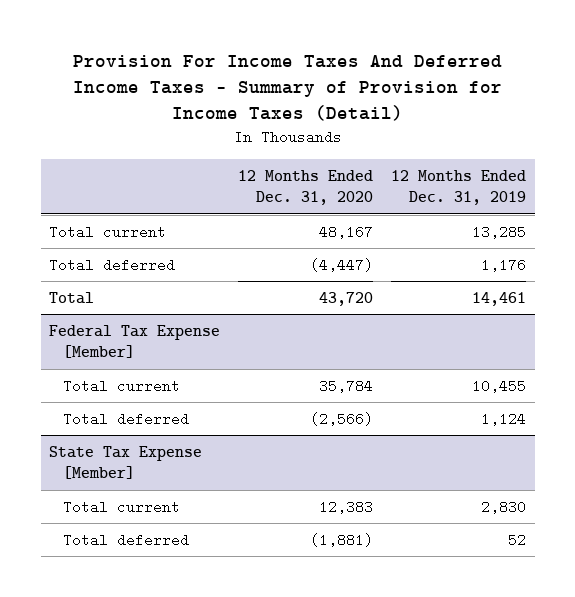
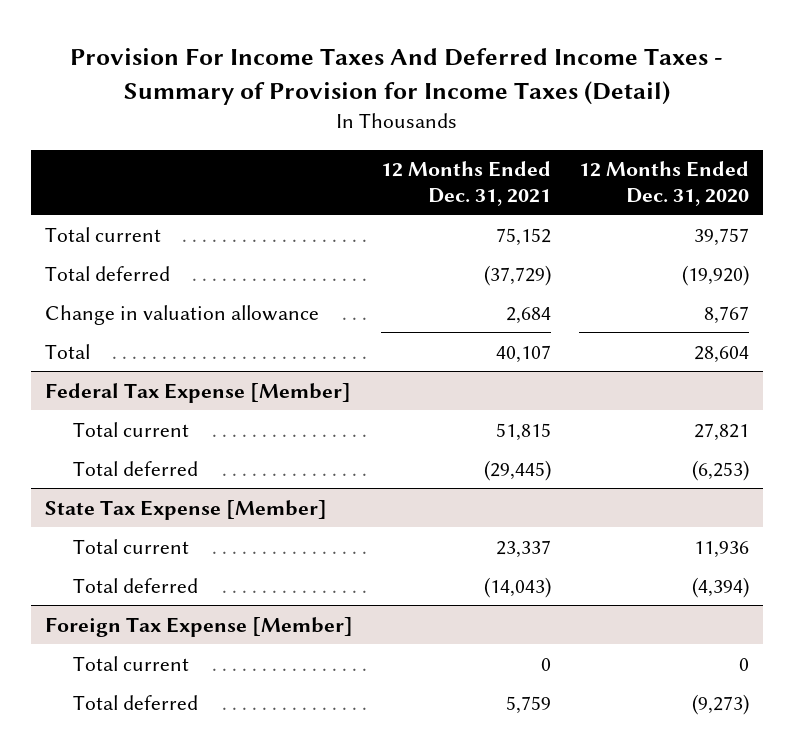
[390,169,526,206] 12 Months Ended Dec. 31, 2019 -> none
none -> [381,161,552,206] 12 Months Ended Dec. 31, 2021
[319,224,374,239] 48,167 -> [694,227,750,246] 39,757
[310,257,374,272] (4,447) -> [682,264,750,286] (19,920)
none -> [45,304,320,325] Change in valuation allowance
[319,291,374,306] 43,720 -> [694,345,750,363] 28,604
[319,378,374,393] 35,784 -> [694,422,750,441] 27,821
[310,411,374,426] (2,566) -> [692,459,750,481] (6,253)
[319,499,374,514] 12,383 -> [694,540,750,558] 11,936
[310,532,374,547] (1,881) -> [692,576,750,598] (4,394)
none -> [45,616,354,637] Foreign Tax Expense [Member]
none -> [73,655,190,671] Total current
none -> [73,694,199,710] Total deferred

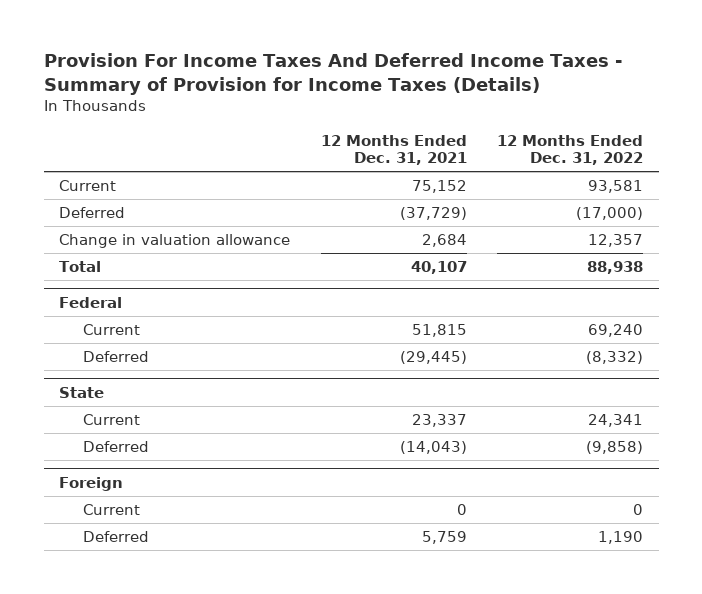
[70,47,724,105] Provision For Income Taxes And Deferred Income Taxes - Summary of Provision for Income Taxes (Detail) -> [43,53,622,95] Provision For Income Taxes And Deferred Income Taxes - Summary of Provision for Income Taxes (Details)
[579,161,750,206] 12 Months Ended Dec. 31, 2020 -> none
none -> [497,134,644,166] 12 Months Ended Dec. 31, 2022
[45,226,162,242] Total current -> [58,180,116,192] Current
[45,265,171,281] Total deferred -> [58,207,125,219] Deferred
[45,382,352,403] Federal Tax Expense [Member] -> [58,296,122,308] Federal
[73,421,190,437] Total current -> [82,324,140,336] Current
[73,460,199,476] Total deferred -> [82,351,149,363] Deferred
[45,499,328,520] State Tax Expense [Member] -> [58,386,104,398] State
[73,538,190,554] Total current -> [82,414,140,426] Current
[73,577,199,593] Total deferred -> [82,441,149,453] Deferred
[45,616,354,637] Foreign Tax Expense [Member] -> [58,476,123,491] Foreign
[73,655,190,671] Total current -> [82,504,140,516] Current
[73,694,199,710] Total deferred -> [82,531,149,543] Deferred

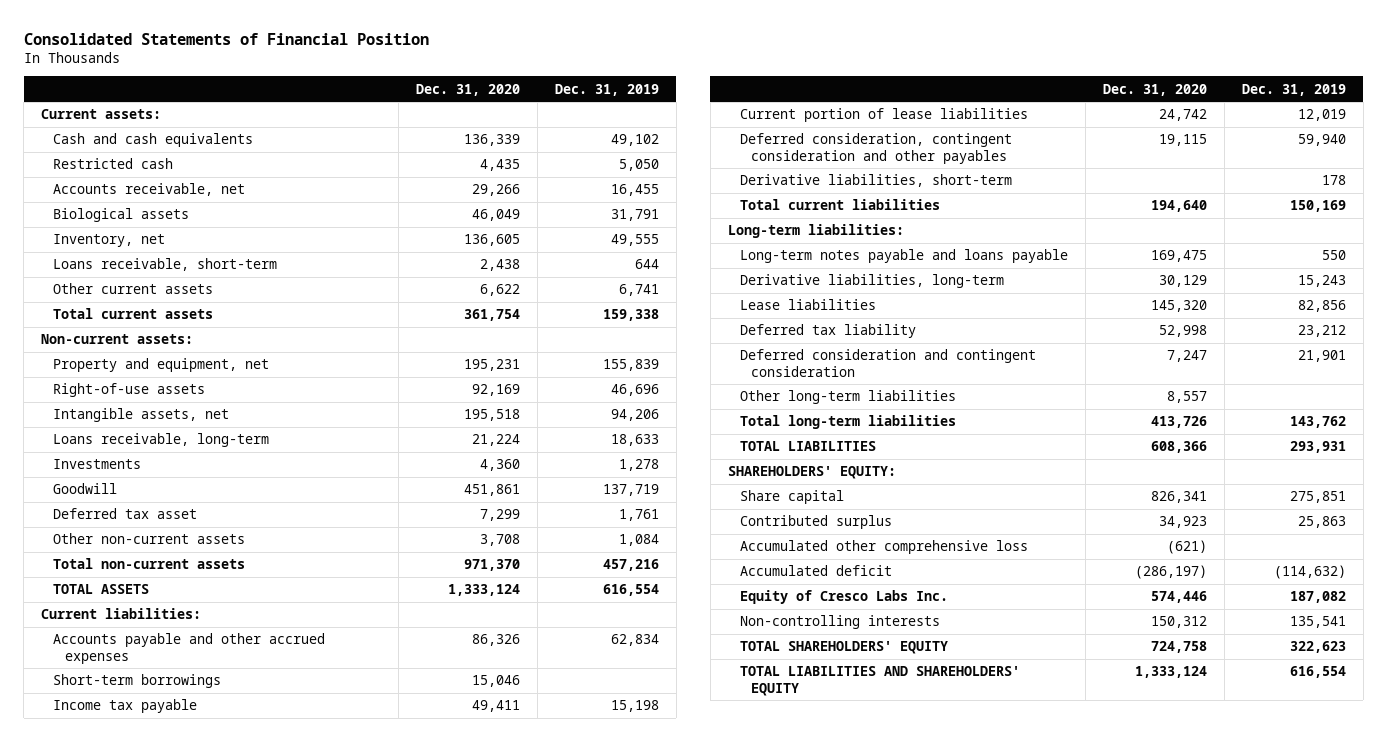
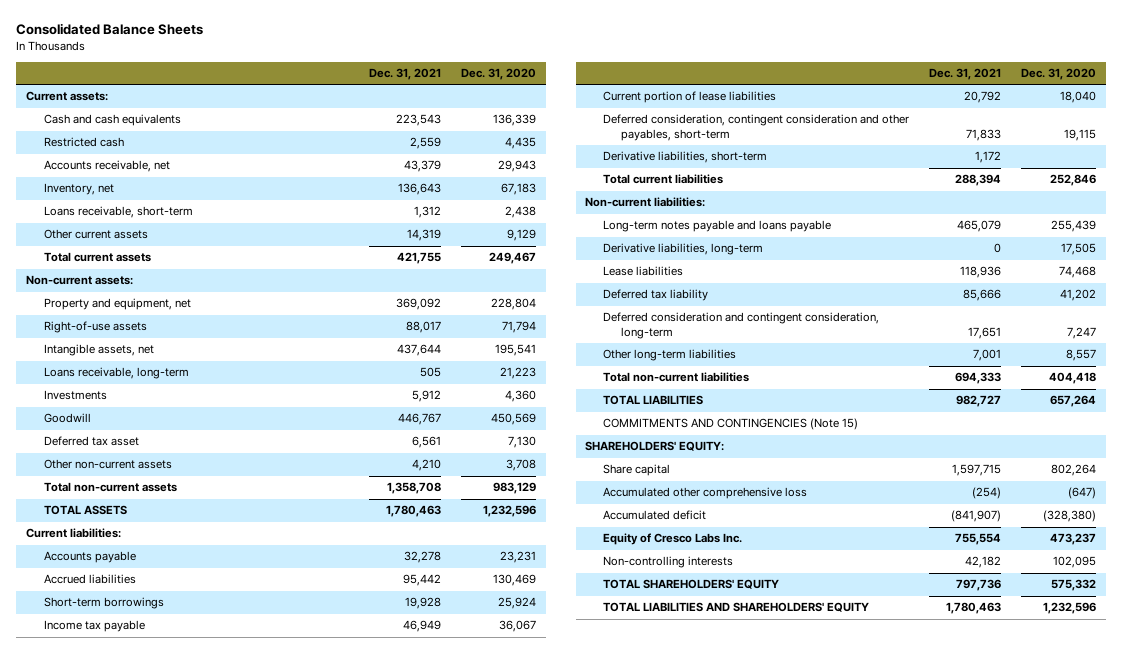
[23,32,429,45] Consolidated Statements of Financial Position -> [16,23,204,36] Consolidated Balance Sheets
[554,83,659,96] Dec. 31, 2019 -> none
none -> [369,68,442,81] Dec. 31, 2021
[52,208,189,223] Biological assets -> none
[471,184,520,197] 29,266 -> [498,160,537,173] 29,943
[463,234,520,247] 136,605 -> [501,183,537,196] 67,183
[479,284,520,297] 6,622 -> [507,229,537,242] 9,129
[463,309,520,322] 361,754 -> [489,252,537,265] 249,467
[463,359,520,372] 195,231 -> [491,298,537,311] 228,804
[471,384,520,397] 92,169 -> [502,321,537,334] 71,794
[463,409,520,422] 195,518 -> [495,344,537,357] 195,541
[471,434,520,447] 21,224 -> [500,367,537,380] 21,223
[463,484,520,497] 451,861 -> [491,413,537,426] 450,569
[479,509,520,522] 7,299 -> [508,436,537,449] 7,130
[463,559,520,572] 971,370 -> [493,482,537,495] 983,129
[447,584,520,597] 1,333,124 -> [483,505,537,518] 1,232,596
[52,633,325,664] Accounts payable and other accrued expenses -> none
none -> [43,551,136,564] Accounts payable
none -> [43,574,136,585] Accrued liabilities
[471,675,520,688] 15,046 -> [498,597,537,610] 25,924
[471,700,520,713] 49,411 -> [499,620,537,633] 36,067
[1158,109,1207,122] 24,742 -> [1059,91,1096,104] 18,040
[739,133,1012,164] Deferred consideration, contingent consideration and other payables -> [603,114,910,142] Deferred consideration, contingent consideration and other payables, short-term
[1150,200,1207,213] 194,640 -> [1049,174,1096,187] 252,846
[727,224,904,239] Long-term liabilities: -> [585,197,706,208] Non-current liabilities:
[1150,250,1207,263] 169,475 -> [1050,220,1096,233] 255,439
[1158,275,1207,288] 30,129 -> [1060,243,1096,256] 17,505
[1150,300,1207,313] 145,320 -> [1058,266,1096,279] 74,468
[1158,325,1207,338] 52,998 -> [1059,289,1096,302] 41,202
[739,349,1036,377] Deferred consideration and contingent consideration -> [603,312,880,340] Deferred consideration and contingent consideration, long-term
[739,415,956,430] Total long-term liabilities -> [603,372,750,383] Total non-current liabilities
[1150,416,1207,429] 413,726 -> [1048,372,1096,385] 404,418
[1150,441,1207,454] 608,366 -> [1049,395,1096,408] 657,264
none -> [603,418,859,431] COMMITMENTS AND CONTINGENCIES (Note 15)
[739,515,892,530] Contributed surplus -> none
[1150,491,1207,504] 826,341 -> [1050,464,1096,477] 802,264
[1166,540,1207,555] (621) -> [1067,487,1096,500] (647)
[1134,565,1207,580] (286,197) -> [1042,510,1096,523] (328,380)
[1150,591,1207,604] 574,446 -> [1049,533,1096,546] 473,237
[1150,616,1207,629] 150,312 -> [1052,556,1096,569] 102,095
[1150,641,1207,654] 724,758 -> [1050,579,1096,592] 575,332
[1134,666,1207,679] 1,333,124 -> [1042,602,1096,615] 1,232,596

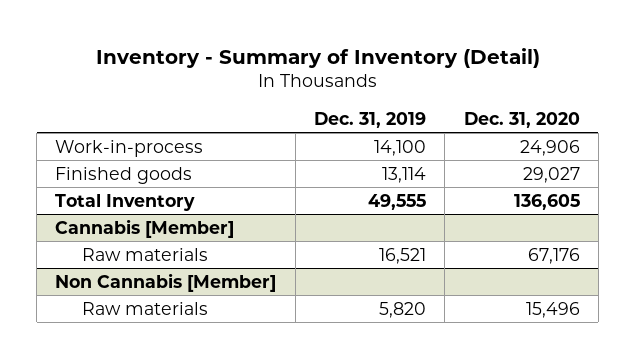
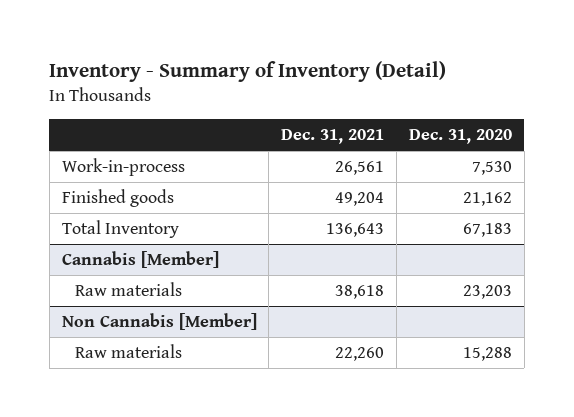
[314,111,427,128] Dec. 31, 2019 -> none
none -> [281,129,385,145] Dec. 31, 2021
[519,139,580,156] 24,906 -> [471,161,512,176] 7,530
[522,166,580,183] 29,027 -> [462,192,512,207] 21,162
[513,193,580,210] 136,605 -> [462,223,512,238] 67,183
[527,247,580,264] 67,176 -> [462,285,512,300] 23,203
[525,301,580,318] 15,496 -> [462,347,512,362] 15,288

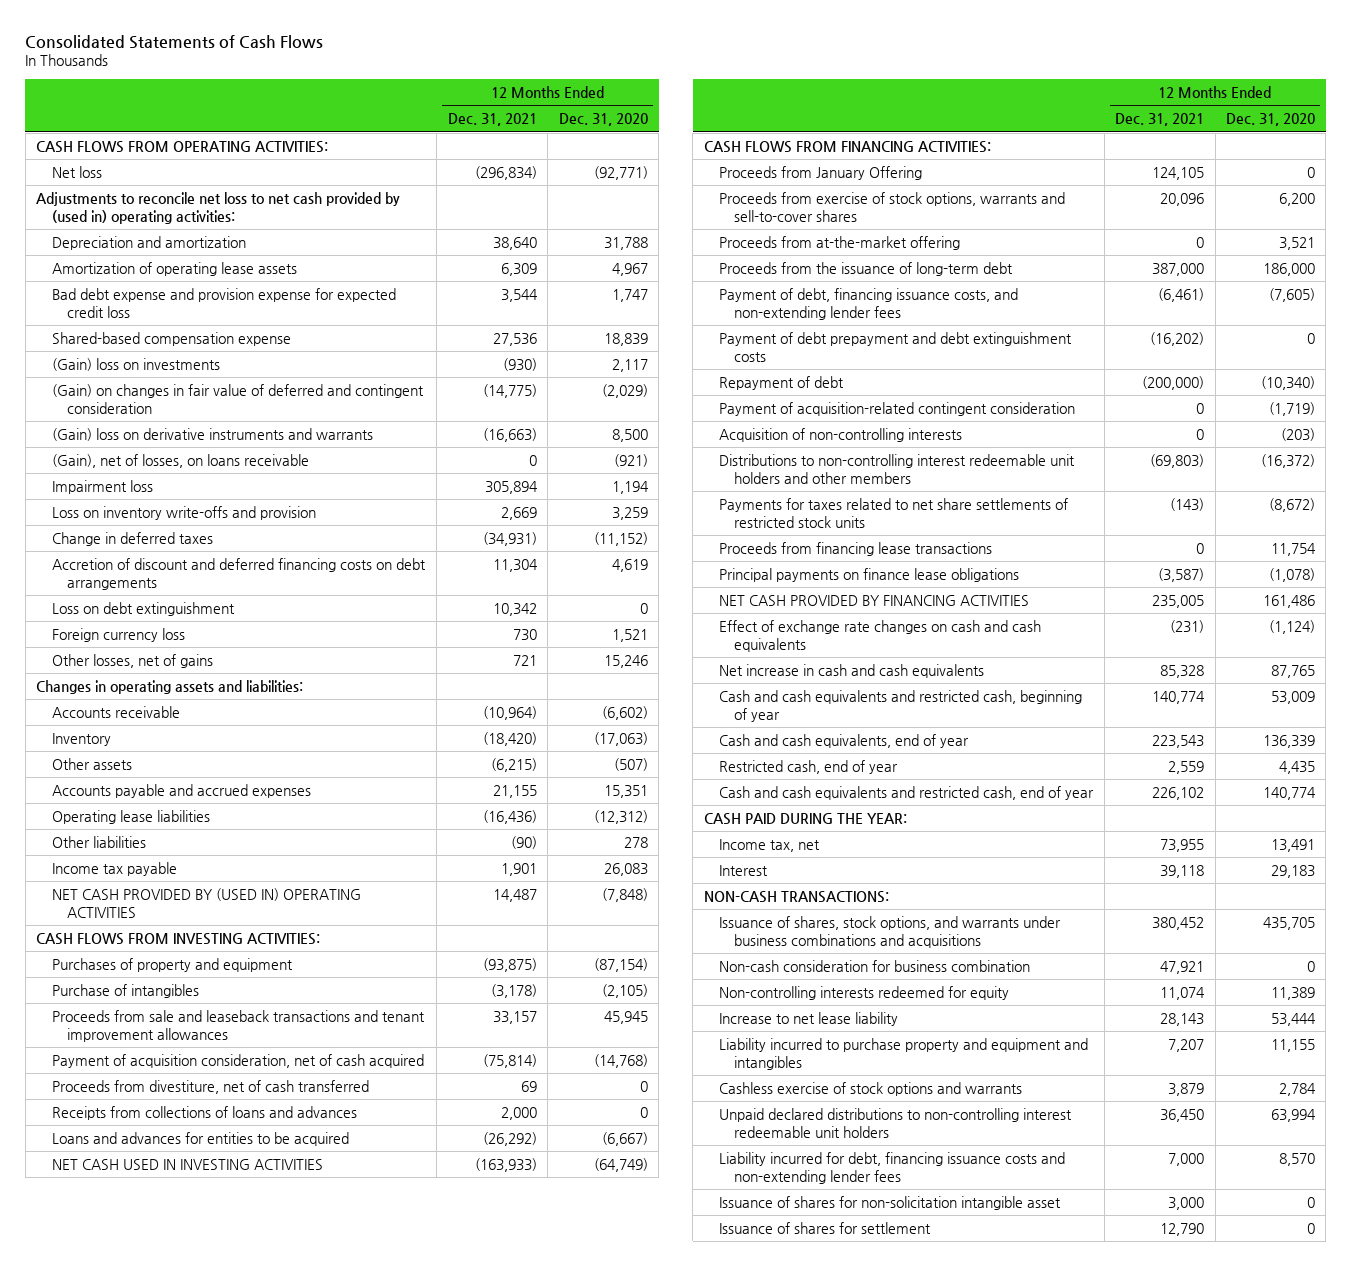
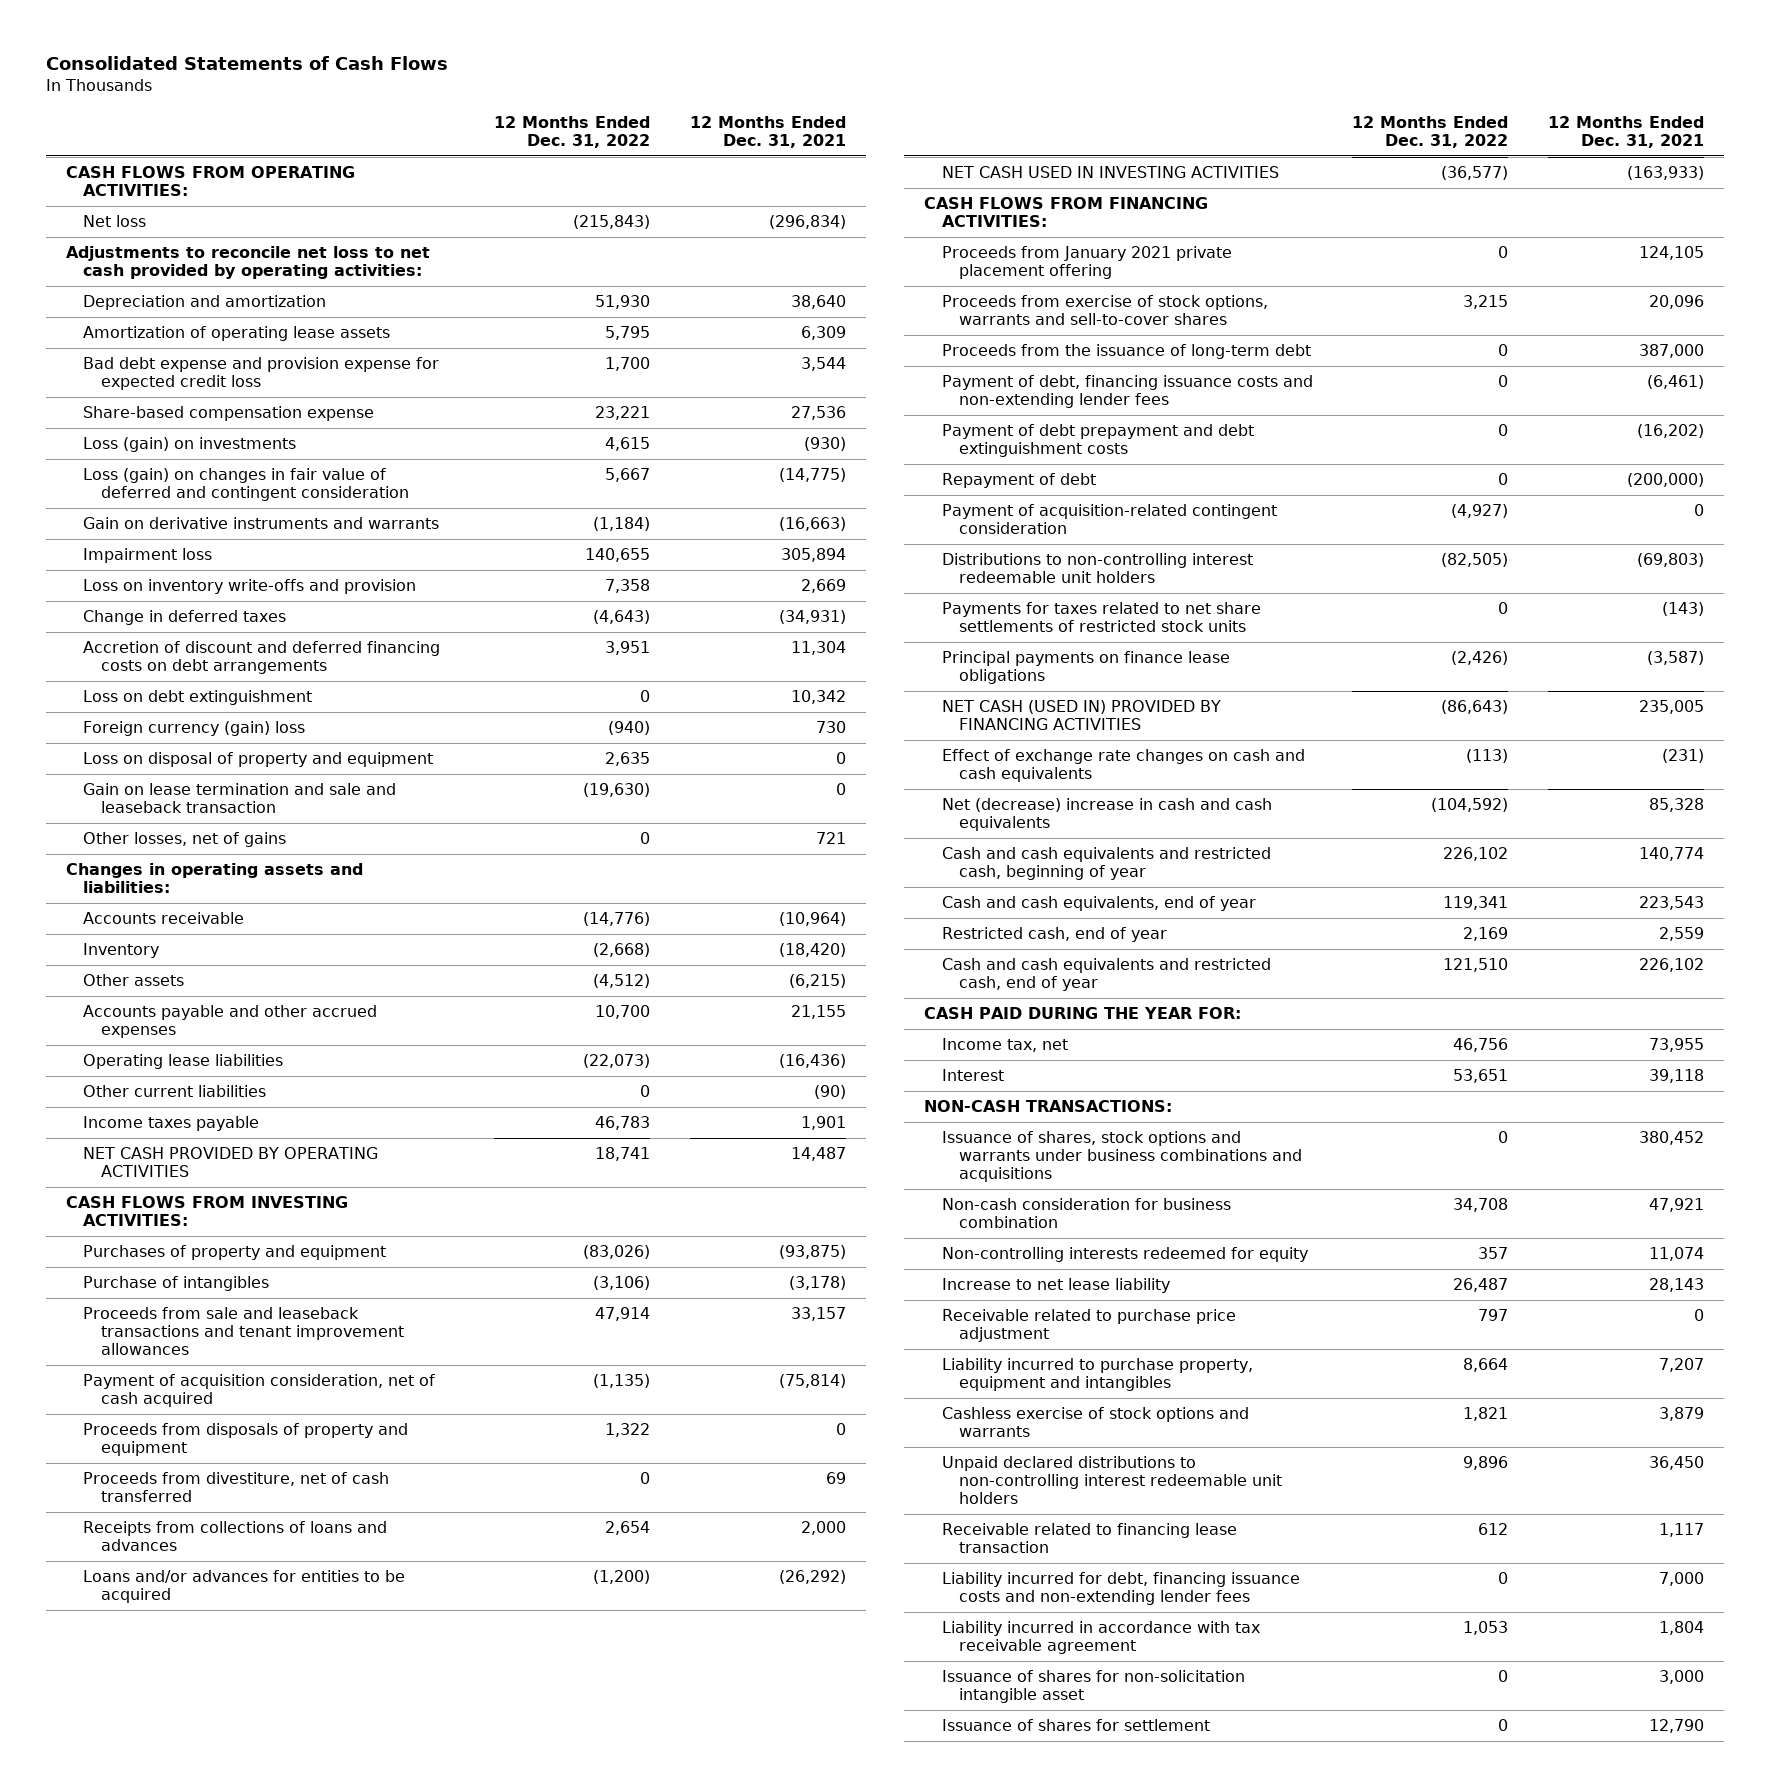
[558,113,648,127] Dec. 31, 2020 -> none
none -> [494,115,651,149] 12 Months Ended Dec. 31, 2022
[36,191,401,224] Adjustments to reconcile net loss to net cash provided by (used in) operating activities: -> [65,245,430,280] Adjustments to reconcile net loss to net cash provided by operating activities:
[51,453,309,468] (Gain), net of losses, on loans receivable -> none
[51,331,291,346] Shared-based compensation expense -> [83,405,375,421] Share-based compensation expense
[51,357,220,371] (Gain) loss on investments -> [83,436,297,452] Loss (gain) on investments
[51,383,424,414] (Gain) on changes in fair value of deferred and contingent consideration -> [83,467,409,502] Loss (gain) on changes in fair value of deferred and contingent consideration
[51,427,373,441] (Gain) loss on derivative instruments and warrants -> [83,516,440,529] Gain on derivative instruments and warrants
[51,627,185,642] Foreign currency loss -> [83,720,306,736] Foreign currency (gain) loss
none -> [83,751,434,767] Loss on disposal of property and equipment
none -> [83,782,397,814] Gain on lease termination and sale and leaseback transaction
[51,783,311,798] Accounts payable and accrued expenses -> [83,1004,378,1039] Accounts payable and other accrued expenses
[51,835,146,848] Other liabilities -> [83,1084,267,1097] Other current liabilities
[51,861,177,876] Income tax payable -> [83,1115,260,1131] Income taxes payable
[51,887,361,918] NET CASH PROVIDED BY (USED IN) OPERATING ACTIVITIES -> [83,1146,379,1178] NET CASH PROVIDED BY OPERATING ACTIVITIES
none -> [83,1422,409,1457] Proceeds from disposals of property and equipment
[51,1131,349,1146] Loans and advances for entities to be acquired -> [83,1569,406,1604] Loans and/or advances for entities to be acquired
[719,165,923,180] Proceeds from January Offering -> [941,245,1232,280] Proceeds from January 2021 private placement offering
[719,235,961,250] Proceeds from at-the-market offering -> none
[719,287,1019,320] Payment of debt, financing issuance costs, and non-extending lender fees -> [941,374,1313,409] Payment of debt, financing issuance costs and non-extending lender fees
[719,427,963,442] Acquisition of non-controlling interests -> none
[719,453,1076,484] Distributions to non-controlling interest redeemable unit holders and other members -> [941,552,1253,584] Distributions to non-controlling interest redeemable unit holders
[719,541,993,556] Proceeds from financing lease transactions -> none
[719,594,1030,606] NET CASH PROVIDED BY FINANCING ACTIVITIES -> [941,699,1221,731] NET CASH (USED IN) PROVIDED BY FINANCING ACTIVITIES
[719,663,985,678] Net increase in cash and cash equivalents -> [941,797,1272,832] Net (decrease) increase in cash and cash equivalents
[703,812,907,825] CASH PAID DURING THE YEAR: -> [924,1006,1242,1019] CASH PAID DURING THE YEAR FOR:
[719,915,1062,948] Issuance of shares, stock options, and warrants under business combinations and acquisitions -> [941,1130,1303,1183] Issuance of shares, stock options and warrants under business combinations and acquisitions
none -> [941,1308,1236,1343] Receivable related to purchase price adjustment
[719,1037,1089,1070] Liability incurred to purchase property and equipment and intangibles -> [941,1357,1253,1392] Liability incurred to purchase property, equipment and intangibles
none -> [941,1522,1237,1554] Receivable related to financing lease transaction
none -> [941,1620,1260,1655] Liability incurred in accordance with tax receivable agreement

